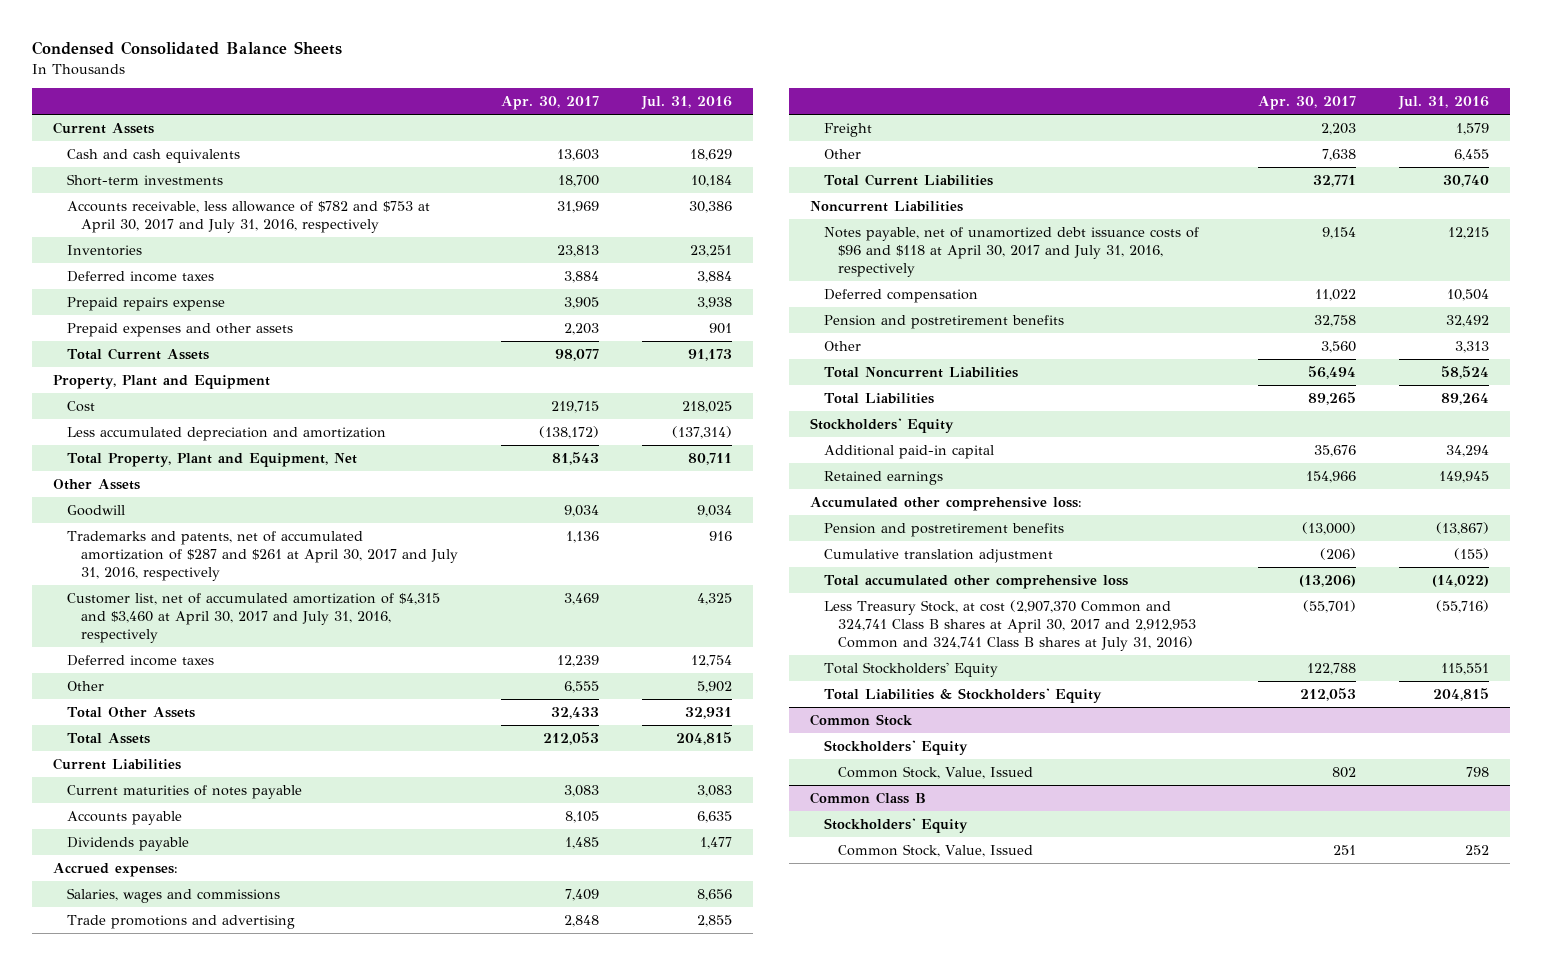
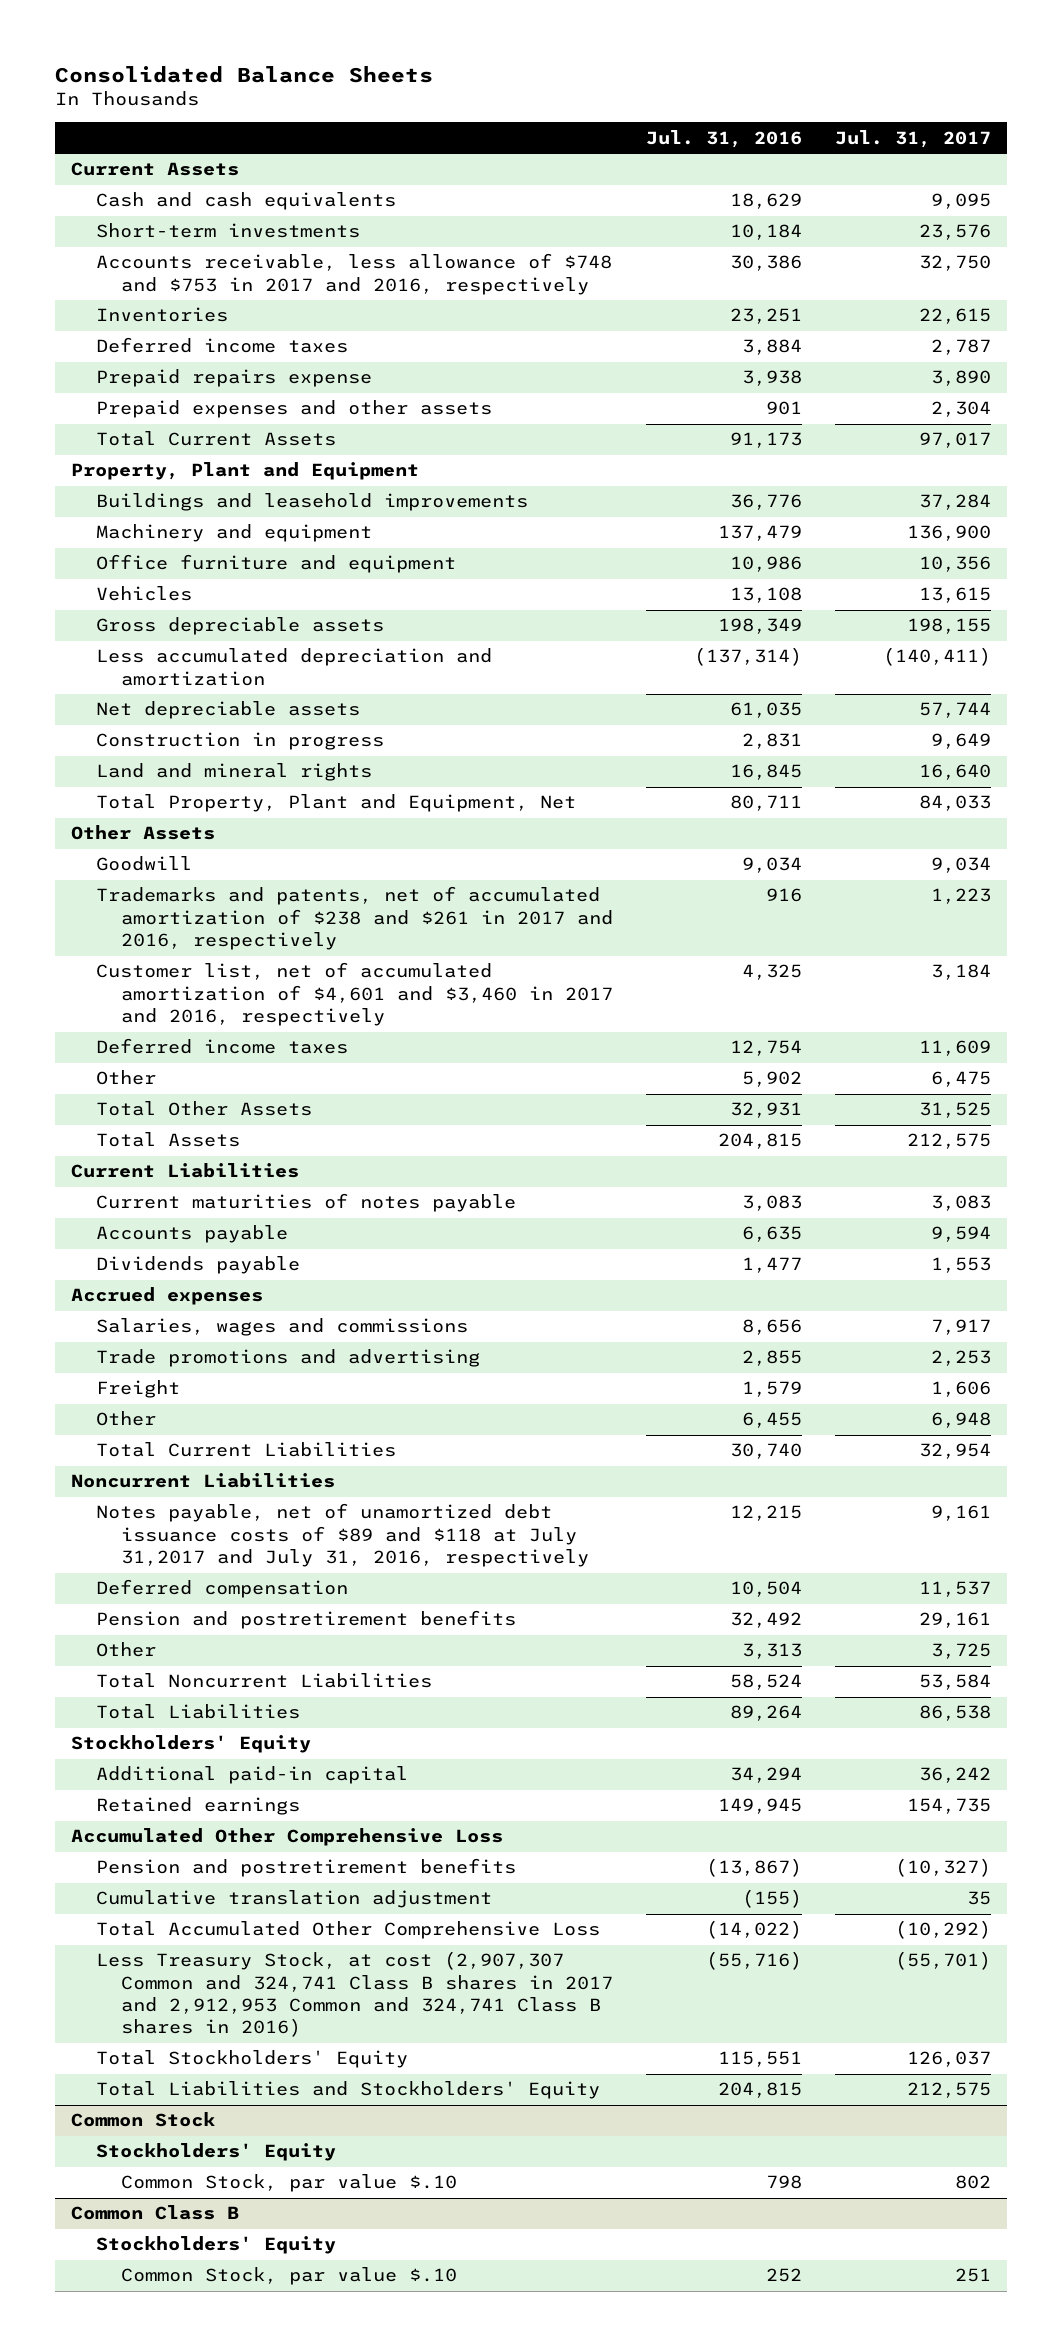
[32,41,343,56] Condensed Consolidated Balance Sheets -> [54,65,433,83] Consolidated Balance Sheets
[501,96,600,111] Apr. 30, 2017 -> none
none -> [834,129,991,148] Jul. 31, 2017
[67,201,431,233] Accounts receivable, less allowance of $782 and $753 at April 30, 2017 and July 31, 2016, respectively -> [95,253,612,295] Accounts receivable, less allowance of $748 and $753 in 2017 and 2016, respectively
[67,401,96,413] Cost -> none
none -> [95,493,528,512] Buildings and leasehold improvements
none -> [95,524,372,543] Machinery and equipment
none -> [95,554,456,574] Office furniture and equipment
none -> [95,586,192,602] Vehicles
none -> [95,617,384,636] Gross depreciable assets
none -> [95,701,360,720] Net depreciable assets
none -> [95,732,384,751] Construction in progress
none -> [95,763,372,782] Land and mineral rights
[67,531,459,581] Trademarks and patents, net of accumulated amortization of $287 and $261 at April 30, 2017 and July 31, 2016, respectively -> [95,886,613,951] Trademarks and patents, net of accumulated amortization of $238 and $261 in 2017 and 2016, respectively
[67,593,441,643] Customer list, net of accumulated amortization of $4,315 and $3,460 at April 30, 2017 and July 31, 2016, respectively -> [95,962,613,1027] Customer list, net of accumulated amortization of $4,601 and $3,460 in 2017 and 2016, respectively
[53,863,179,878] Accrued expenses: -> [71,1287,264,1306] Accrued expenses
[824,227,1200,277] Notes payable, net of unamortized debt issuance costs of $96 and $118 at April 30, 2017 and July 31, 2016, respectively -> [95,1503,589,1568] Notes payable, net of unamortized debt issuance costs of $89 and $118 at July 31,2017 and July 31, 2016, respectively
[810,497,1083,512] Accumulated other comprehensive loss: -> [71,1828,504,1847] Accumulated Other Comprehensive Loss
[824,575,1129,590] Total accumulated other comprehensive loss -> [95,1921,600,1940] Total Accumulated Other Comprehensive Loss
[824,600,1197,651] Less Treasury Stock, at cost (2,907,370 Common and 324,741 Class B shares at April 30, 2017 and 2,912,953 Common and 324,741 Class B shares at July 31, 2016) -> [95,1951,613,2038] Less Treasury Stock, at cost (2,907,307 Common and 324,741 Class B shares in 2017 and 2,912,953 Common and 324,741 Class B shares in 2016)
[824,688,1103,704] Total Liabilities & Stockholders' Equity -> [95,2081,600,2100] Total Liabilities and Stockholders' Equity
[838,766,1034,780] Common Stock, Value, Issued -> [120,2174,457,2193] Common Stock, par value $.10
[838,844,1034,858] Common Stock, Value, Issued -> [120,2267,457,2286] Common Stock, par value $.10

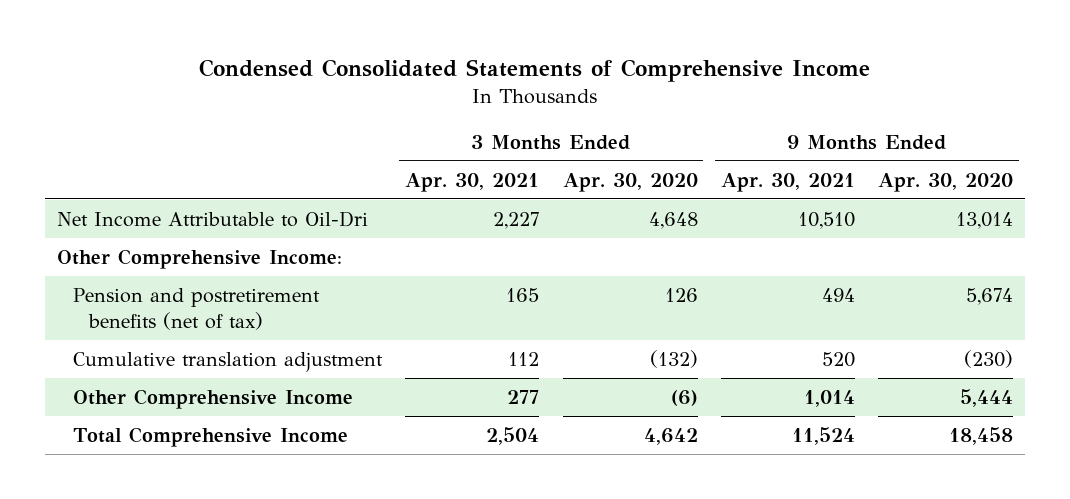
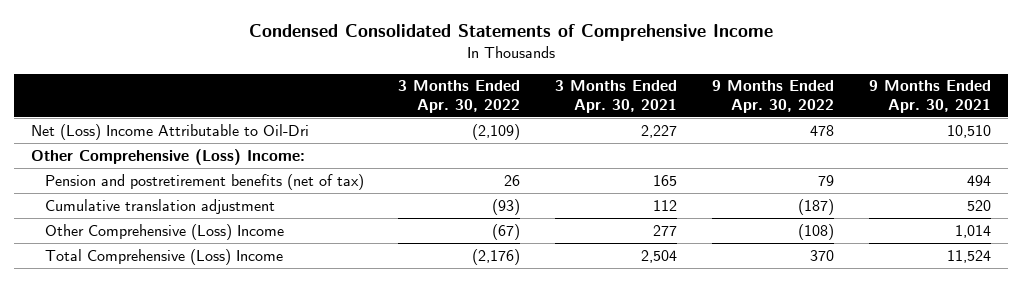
[562,172,698,192] Apr. 30, 2020 -> none
[878,172,1014,192] Apr. 30, 2020 -> none
none -> [398,80,521,113] 3 Months Ended Apr. 30, 2022
none -> [711,80,834,113] 9 Months Ended Apr. 30, 2022
[56,210,368,227] Net Income Attributable to Oil-Dri -> [30,123,309,140] Net (Loss) Income Attributable to Oil-Dri
[56,248,342,269] Other Comprehensive Income: -> [30,148,305,165] Other Comprehensive (Loss) Income:
[72,388,353,409] Other Comprehensive Income -> [44,223,284,240] Other Comprehensive (Loss) Income
[72,426,348,447] Total Comprehensive Income -> [44,248,283,265] Total Comprehensive (Loss) Income

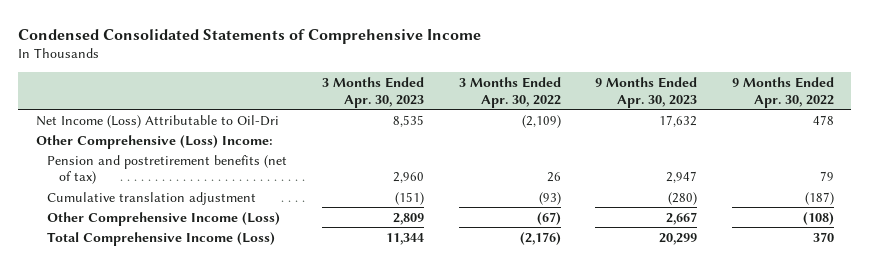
[555,80,678,113] 3 Months Ended Apr. 30, 2021 -> none
[868,80,991,113] 9 Months Ended Apr. 30, 2021 -> none
none -> [321,76,424,108] 3 Months Ended Apr. 30, 2023
none -> [595,76,698,108] 9 Months Ended Apr. 30, 2023
[30,123,309,140] Net (Loss) Income Attributable to Oil-Dri -> [35,114,279,128] Net Income (Loss) Attributable to Oil-Dri
[44,223,284,240] Other Comprehensive (Loss) Income -> [47,211,281,226] Other Comprehensive Income (Loss)
[44,248,283,265] Total Comprehensive (Loss) Income -> [47,231,276,246] Total Comprehensive Income (Loss)

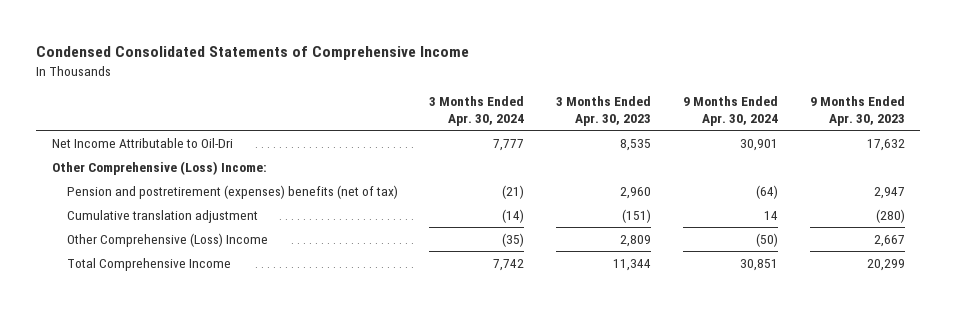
[458,76,561,108] 3 Months Ended Apr. 30, 2022 -> none
[731,76,834,108] 9 Months Ended Apr. 30, 2022 -> none
none -> [429,96,525,127] 3 Months Ended Apr. 30, 2024
none -> [682,96,778,127] 9 Months Ended Apr. 30, 2024
[35,114,279,128] Net Income (Loss) Attributable to Oil-Dri -> [51,137,233,148] Net Income Attributable to Oil-Dri
[47,154,288,185] Pension and postretirement benefits (net of tax) -> [66,184,398,199] Pension and postretirement (expenses) benefits (net of tax)
[47,211,281,226] Other Comprehensive Income (Loss) -> [66,232,268,247] Other Comprehensive (Loss) Income
[47,231,276,246] Total Comprehensive Income (Loss) -> [66,257,231,271] Total Comprehensive Income

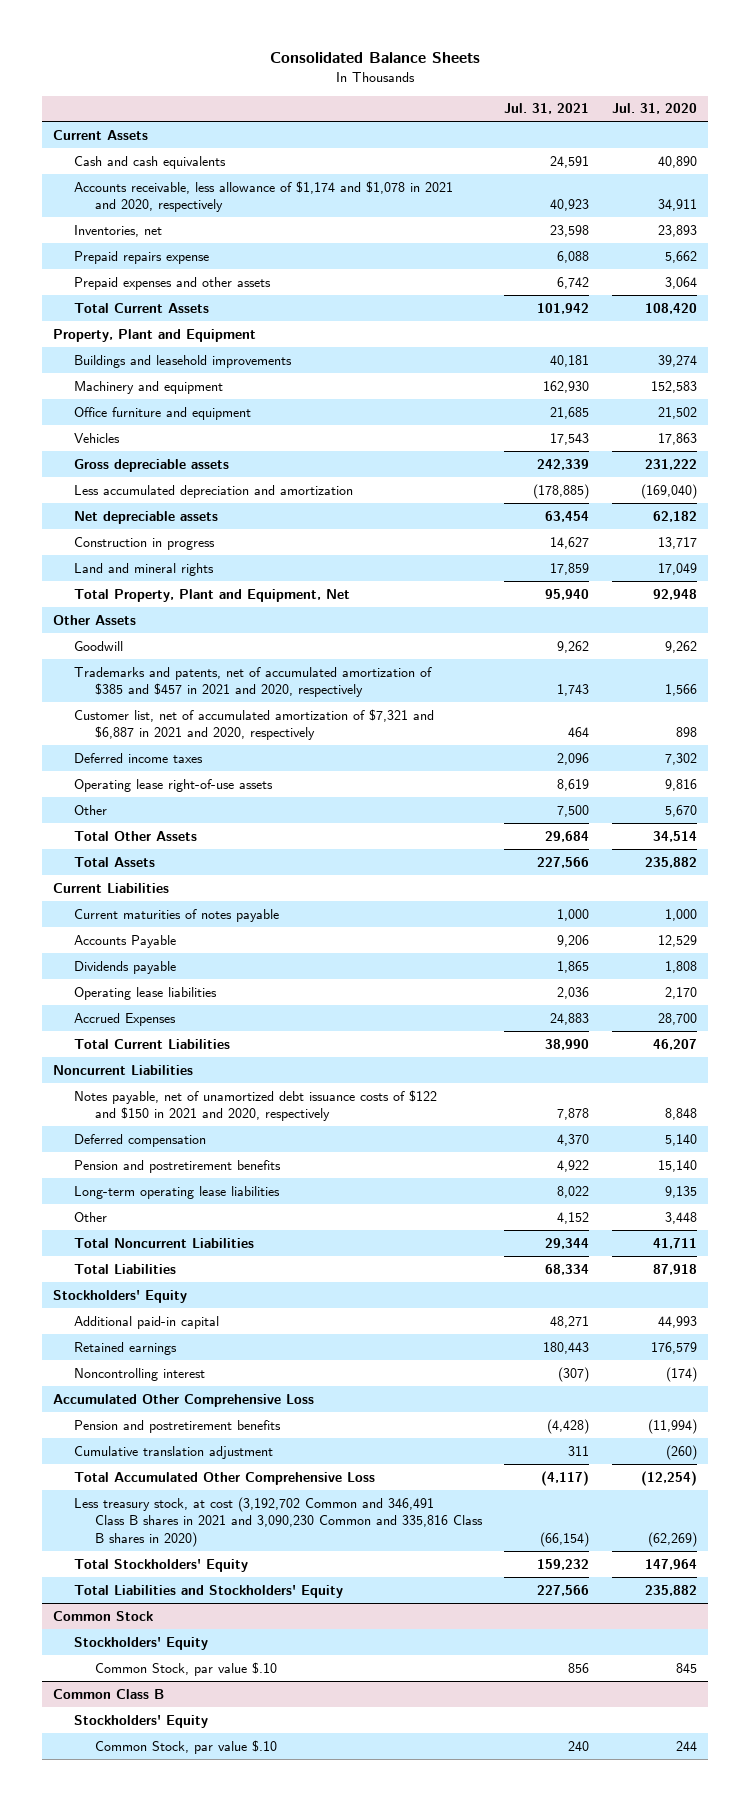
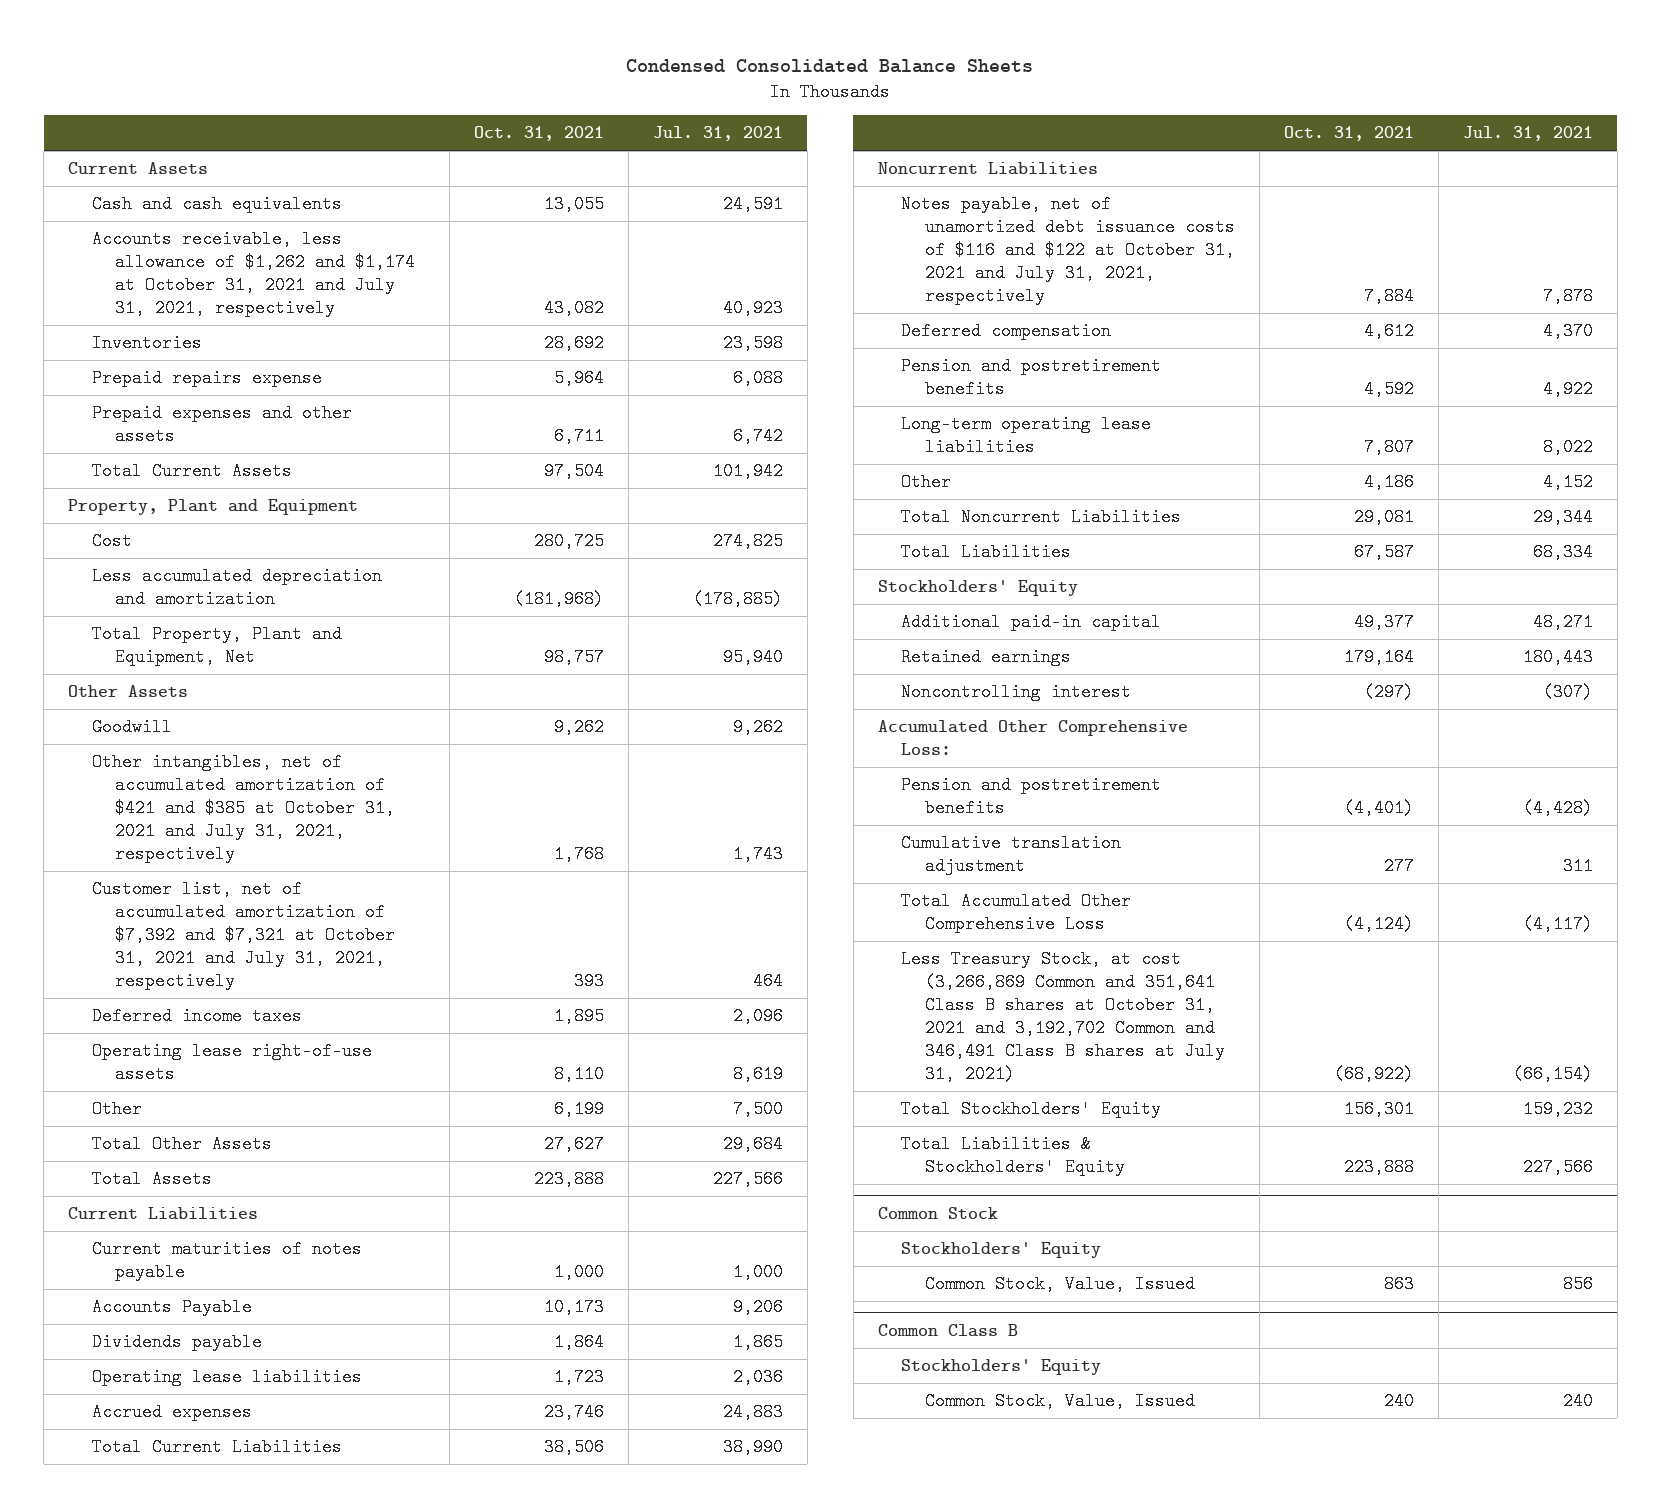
[269,52,480,64] Consolidated Balance Sheets -> [626,59,1034,74] Condensed Consolidated Balance Sheets
[611,103,697,115] Jul. 31, 2020 -> none
none -> [473,126,604,142] Oct. 31, 2021
[73,180,453,213] Accounts receivable, less allowance of $1,174 and $1,078 in 2021 and 2020, respectively -> [91,230,416,318] Accounts receivable, less allowance of $1,262 and $1,174 at October 31, 2021 and July 31, 2021, respectively
[73,224,162,237] Inventories, net -> [91,334,202,353] Inventories
[73,354,292,368] Buildings and leasehold improvements -> none
[73,380,223,394] Machinery and equipment -> none
[73,406,251,420] Office furniture and equipment -> none
[73,432,120,443] Vehicles -> none
[73,458,229,472] Gross depreciable assets -> none
none -> [91,532,132,551] Cost
[73,510,218,524] Net depreciable assets -> none
[73,536,215,550] Construction in progress -> none
[73,562,214,576] Land and mineral rights -> none
[73,666,432,698] Trademarks and patents, net of accumulated amortization of $385 and $457 in 2021 and 2020, respectively -> [91,753,396,864] Other intangibles, net of accumulated amortization of $421 and $385 at October 31, 2021 and July 31, 2021, respectively
[73,708,434,741] Customer list, net of accumulated amortization of $7,321 and $6,887 in 2021 and 2020, respectively -> [91,880,396,991] Customer list, net of accumulated amortization of $7,392 and $7,321 at October 31, 2021 and July 31, 2021, respectively
[73,1012,176,1026] Accrued Expenses -> [91,1403,252,1422] Accrued expenses
[73,1089,437,1122] Notes payable, net of unamortized debt issuance costs of $122 and $150 in 2021 and 2020, respectively -> [901,195,1235,306] Notes payable, net of unamortized debt issuance costs of $116 and $122 at October 31, 2021 and July 31, 2021, respectively
[52,1393,314,1407] Accumulated Other Comprehensive Loss -> [877,720,1188,756] Accumulated Other Comprehensive Loss:
[73,1496,483,1548] Less treasury stock, at cost (3,192,702 Common and 346,491 Class B shares in 2021 and 3,090,230 Common and 335,816 Class B shares in 2020) -> [901,950,1225,1084] Less Treasury Stock, at cost (3,266,869 Common and 351,641 Class B shares at October 31, 2021 and 3,192,702 Common and 346,491 Class B shares at July 31, 2021)
[73,1584,343,1598] Total Liabilities and Stockholders' Equity -> [901,1135,1125,1177] Total Liabilities & Stockholders' Equity
[94,1661,277,1676] Common Stock, par value $.10 -> [924,1275,1195,1294] Common Stock, Value, Issued
[94,1739,277,1754] Common Stock, par value $.10 -> [924,1392,1195,1411] Common Stock, Value, Issued

